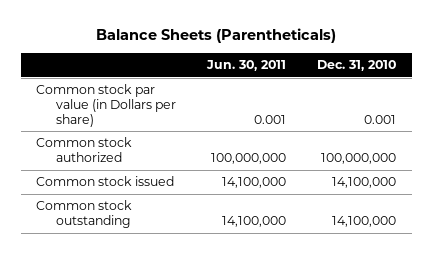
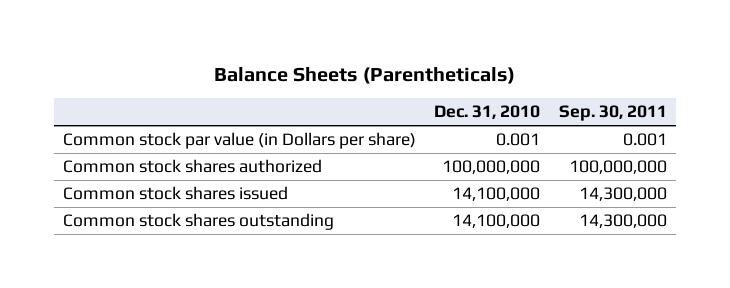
[206,60,287,72] Jun. 30, 2011 -> none
none -> [558,105,667,122] Sep. 30, 2011
[36,137,133,163] Common stock authorized -> [62,159,322,174] Common stock shares authorized
[36,176,175,187] Common stock issued -> [62,186,288,201] Common stock shares issued
[36,200,133,229] Common stock outstanding -> [62,213,334,231] Common stock shares outstanding

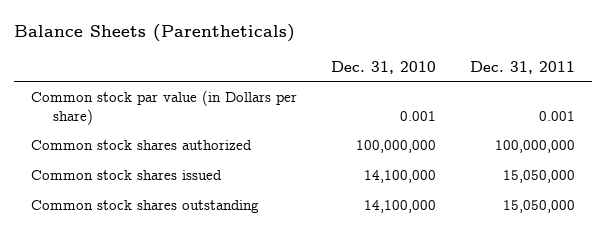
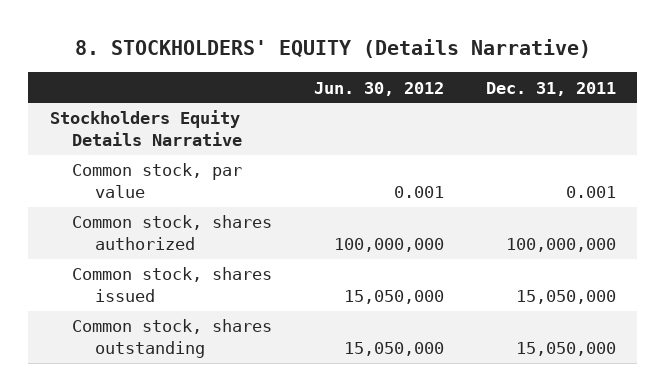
[13,23,295,42] Balance Sheets (Parentheticals) -> [74,39,591,59] 8. STOCKHOLDERS' EQUITY (Details Narrative)
[330,60,436,74] Dec. 31, 2010 -> none
none -> [314,81,445,96] Jun. 30, 2012
none -> [49,110,243,147] Stockholders Equity Details Narrative
[30,89,297,125] Common stock par value (in Dollars per share) -> [72,163,243,199] Common stock, par value
[30,139,252,150] Common stock shares authorized -> [72,215,273,251] Common stock, shares authorized
[30,169,222,180] Common stock shares issued -> [72,267,273,303] Common stock, shares issued
[30,199,259,213] Common stock shares outstanding -> [72,319,273,359] Common stock, shares outstanding

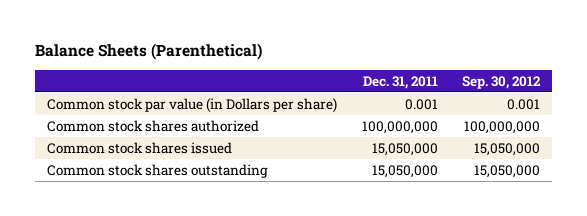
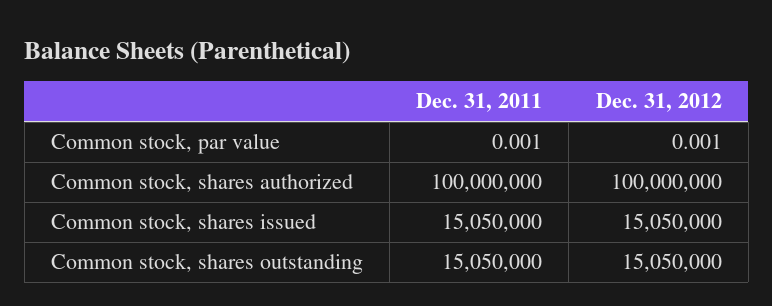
[462,75,542,89] Sep. 30, 2012 -> none
none -> [595,93,722,113] Dec. 31, 2012
[47,98,338,114] Common stock par value (in Dollars per share) -> [50,133,280,155] Common stock, par value
[47,120,260,133] Common stock shares authorized -> [50,173,353,193] Common stock, shares authorized
[47,142,233,155] Common stock shares issued -> [50,213,316,233] Common stock, shares issued
[47,164,269,179] Common stock shares outstanding -> [50,253,363,275] Common stock, shares outstanding

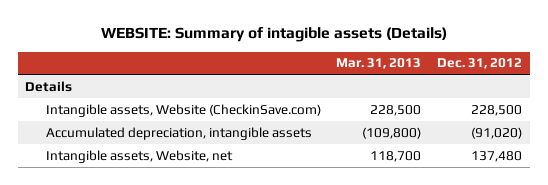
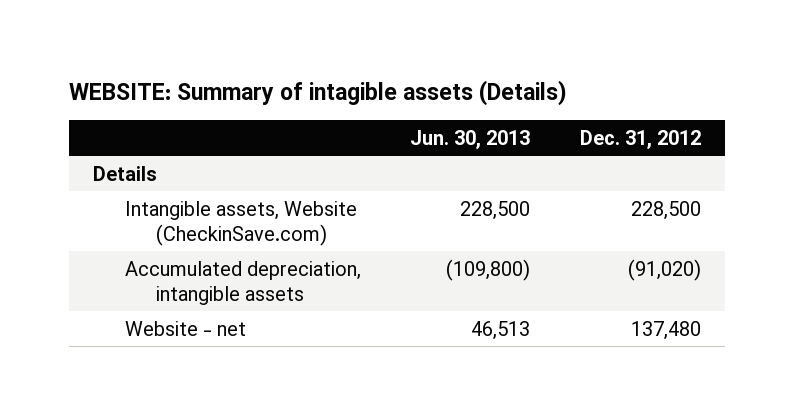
[336,58,422,70] Mar. 31, 2013 -> none
none -> [410,129,531,149] Jun. 30, 2013
[45,149,233,163] Intangible assets, Website, net -> [124,320,246,336] Website - net

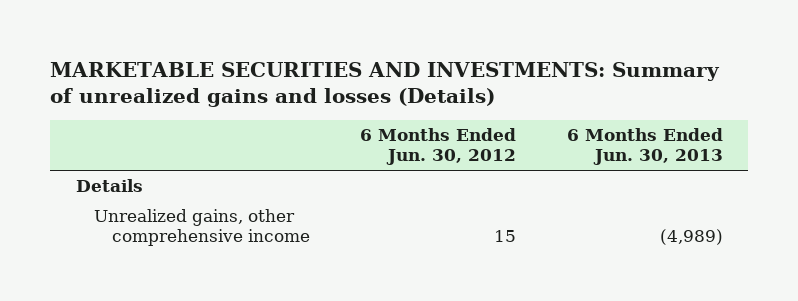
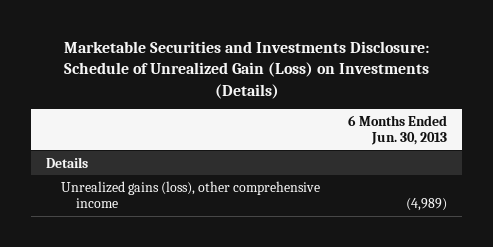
[50,61,721,107] MARKETABLE SECURITIES AND INVESTMENTS: Summary of unrealized gains and losses (Details) -> [63,40,429,99] Marketable Securities and Investments Disclosure: Schedule of Unrealized Gain (Loss) on Investments (Details)
[360,128,517,166] 6 Months Ended Jun. 30, 2012 -> none
[93,209,311,247] Unrealized gains, other comprehensive income -> [60,180,320,209] Unrealized gains (loss), other comprehensive income

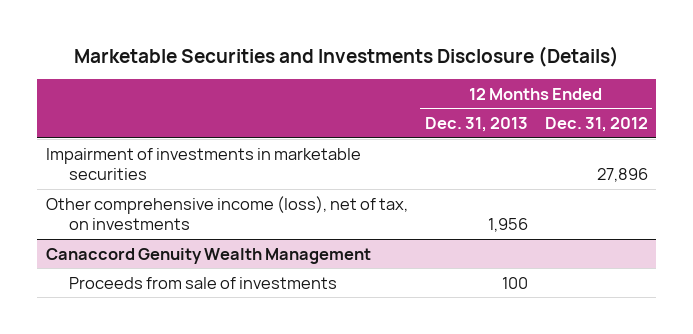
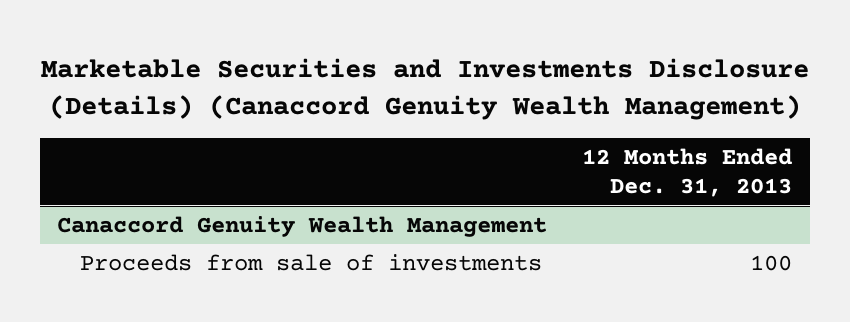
[73,45,619,67] Marketable Securities and Investments Disclosure (Details) -> [40,58,809,121] Marketable Securities and Investments Disclosure (Details) (Canaccord Genuity Wealth Management)
[544,117,648,133] Dec. 31, 2012 -> none
[45,147,361,181] Impairment of investments in marketable securities -> none
[45,195,408,231] Other comprehensive income (loss), net of tax, on investments -> none

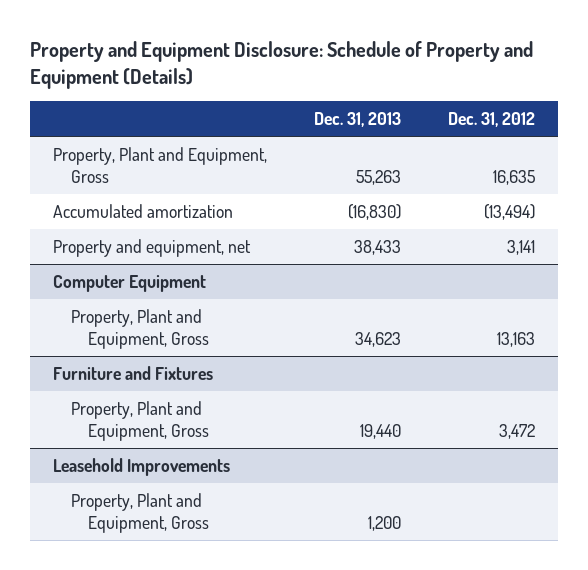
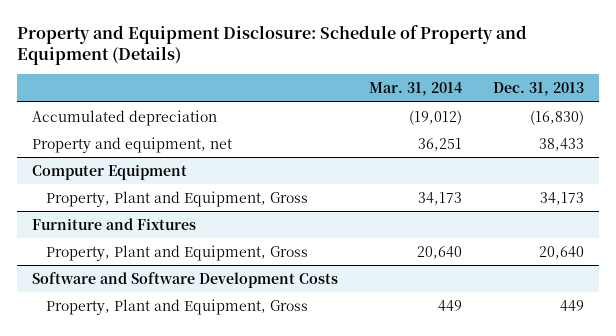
[447,112,535,128] Dec. 31, 2012 -> none
none -> [368,82,462,97] Mar. 31, 2014
[53,146,268,183] Property, Plant and Equipment, Gross -> none
[53,203,234,218] Accumulated amortization -> [32,109,218,126] Accumulated depreciation
[354,331,401,347] 34,623 -> [539,191,584,205] 34,173
[53,457,231,476] Leasehold Improvements -> none
[359,423,401,439] 19,440 -> [538,245,584,259] 20,640
none -> [32,271,339,288] Software and Software Development Costs
[367,515,401,531] 1,200 -> [559,299,584,311] 449

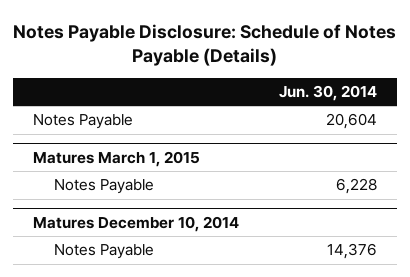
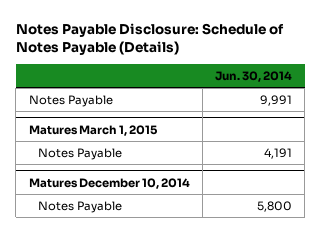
[325,113,377,130] 20,604 -> [259,94,292,106] 9,991
[335,178,377,195] 6,228 -> [263,147,292,159] 4,191
[326,243,377,260] 14,376 -> [256,200,292,212] 5,800

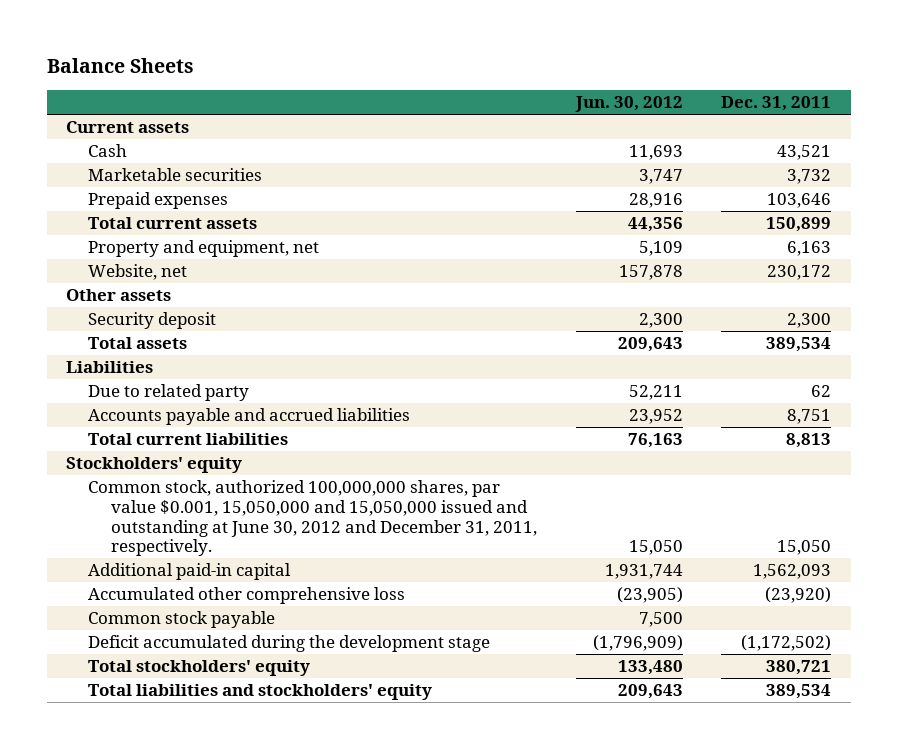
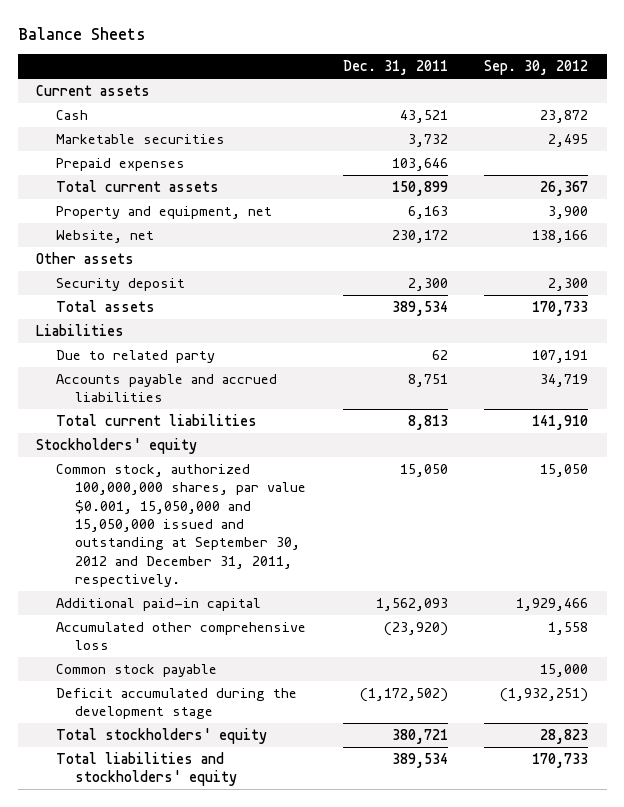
[574,96,683,113] Jun. 30, 2012 -> none
none -> [484,60,589,76] Sep. 30, 2012
[88,480,537,557] Common stock, authorized 100,000,000 shares, par value $0.001, 15,050,000 and 15,050,000 issued and outstanding at June 30, 2012 and December 31, 2011, respectively. -> [55,463,307,588] Common stock, authorized 100,000,000 shares, par value $0.001, 15,050,000 and 15,050,000 issued and outstanding at September 30, 2012 and December 31, 2011, respectively.

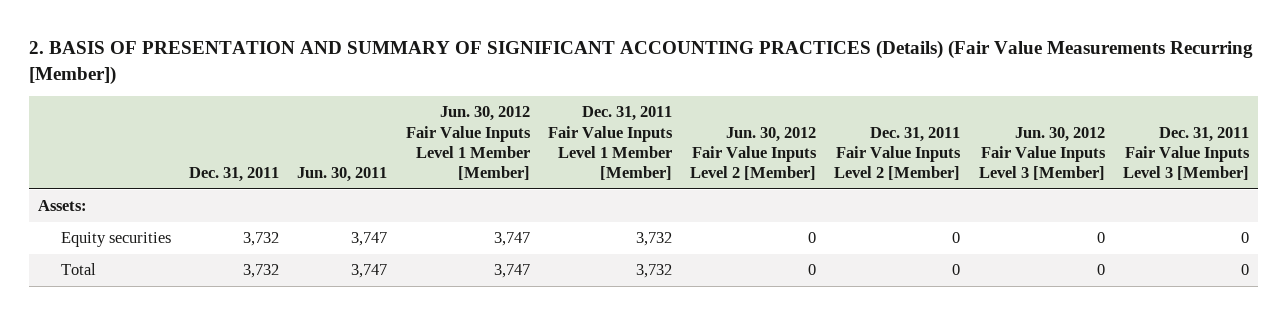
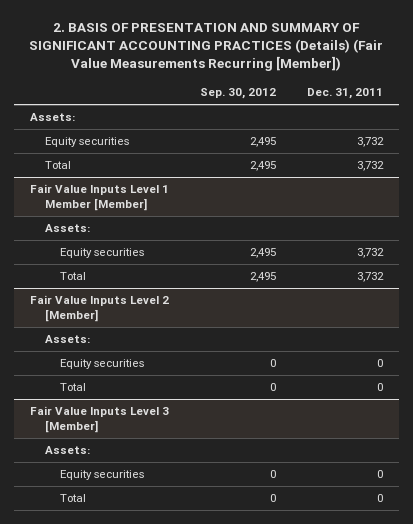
[297,167,388,183] Jun. 30, 2011 -> none
[405,106,531,181] Jun. 30, 2012 Fair Value Inputs Level 1 Member [Member] -> none
[547,106,673,181] Dec. 31, 2011 Fair Value Inputs Level 1 Member [Member] -> none
[690,126,818,181] Jun. 30, 2012 Fair Value Inputs Level 2 [Member] -> none
[834,126,962,181] Dec. 31, 2011 Fair Value Inputs Level 2 [Member] -> none
[978,126,1106,181] Jun. 30, 2012 Fair Value Inputs Level 3 [Member] -> none
[1123,126,1251,181] Dec. 31, 2011 Fair Value Inputs Level 3 [Member] -> none
none -> [199,88,276,100] Sep. 30, 2012
none -> [29,184,169,212] Fair Value Inputs Level 1 Member [Member]
none -> [44,224,90,233] Assets:
none -> [59,248,144,259] Equity securities
none -> [59,272,86,281] Total
none -> [29,295,169,323] Fair Value Inputs Level 2 [Member]
none -> [44,335,90,344] Assets:
none -> [59,359,144,370] Equity securities
none -> [59,383,86,392] Total
none -> [29,406,169,434] Fair Value Inputs Level 3 [Member]
none -> [44,446,90,455] Assets:
none -> [59,470,144,481] Equity securities
none -> [59,494,86,503] Total

